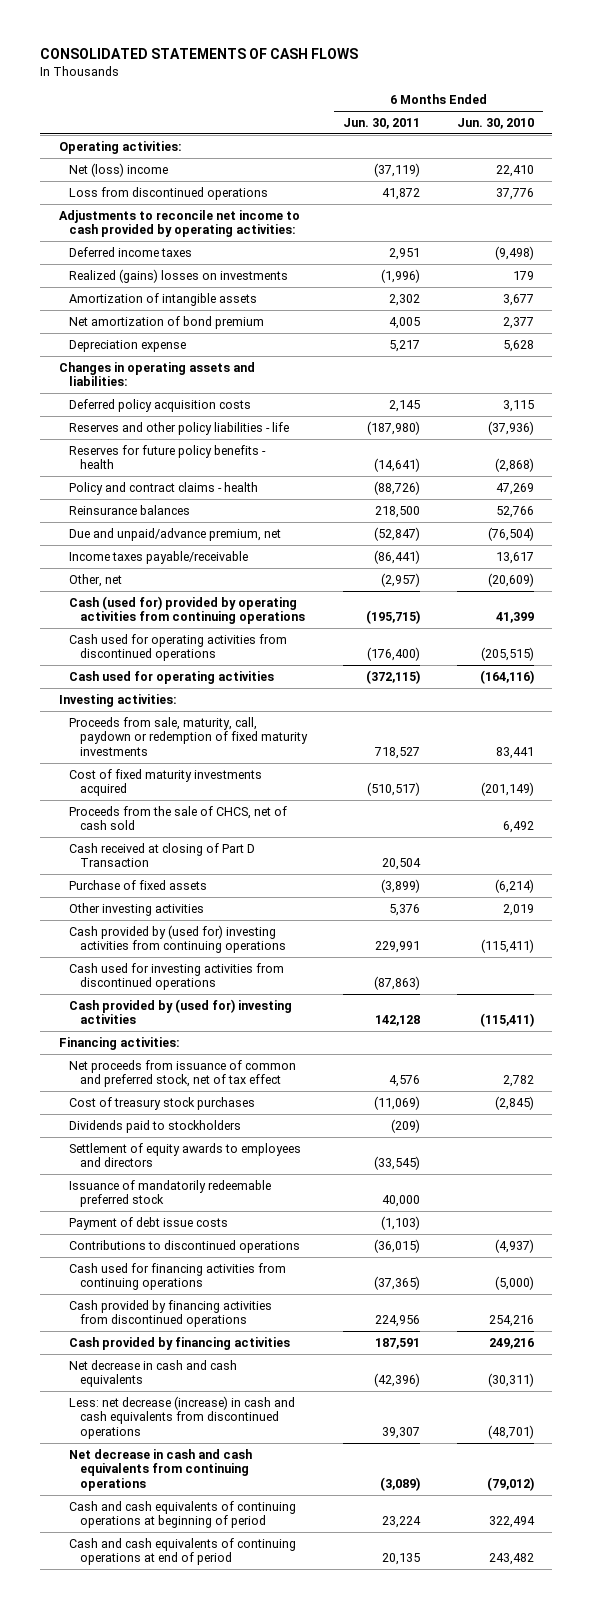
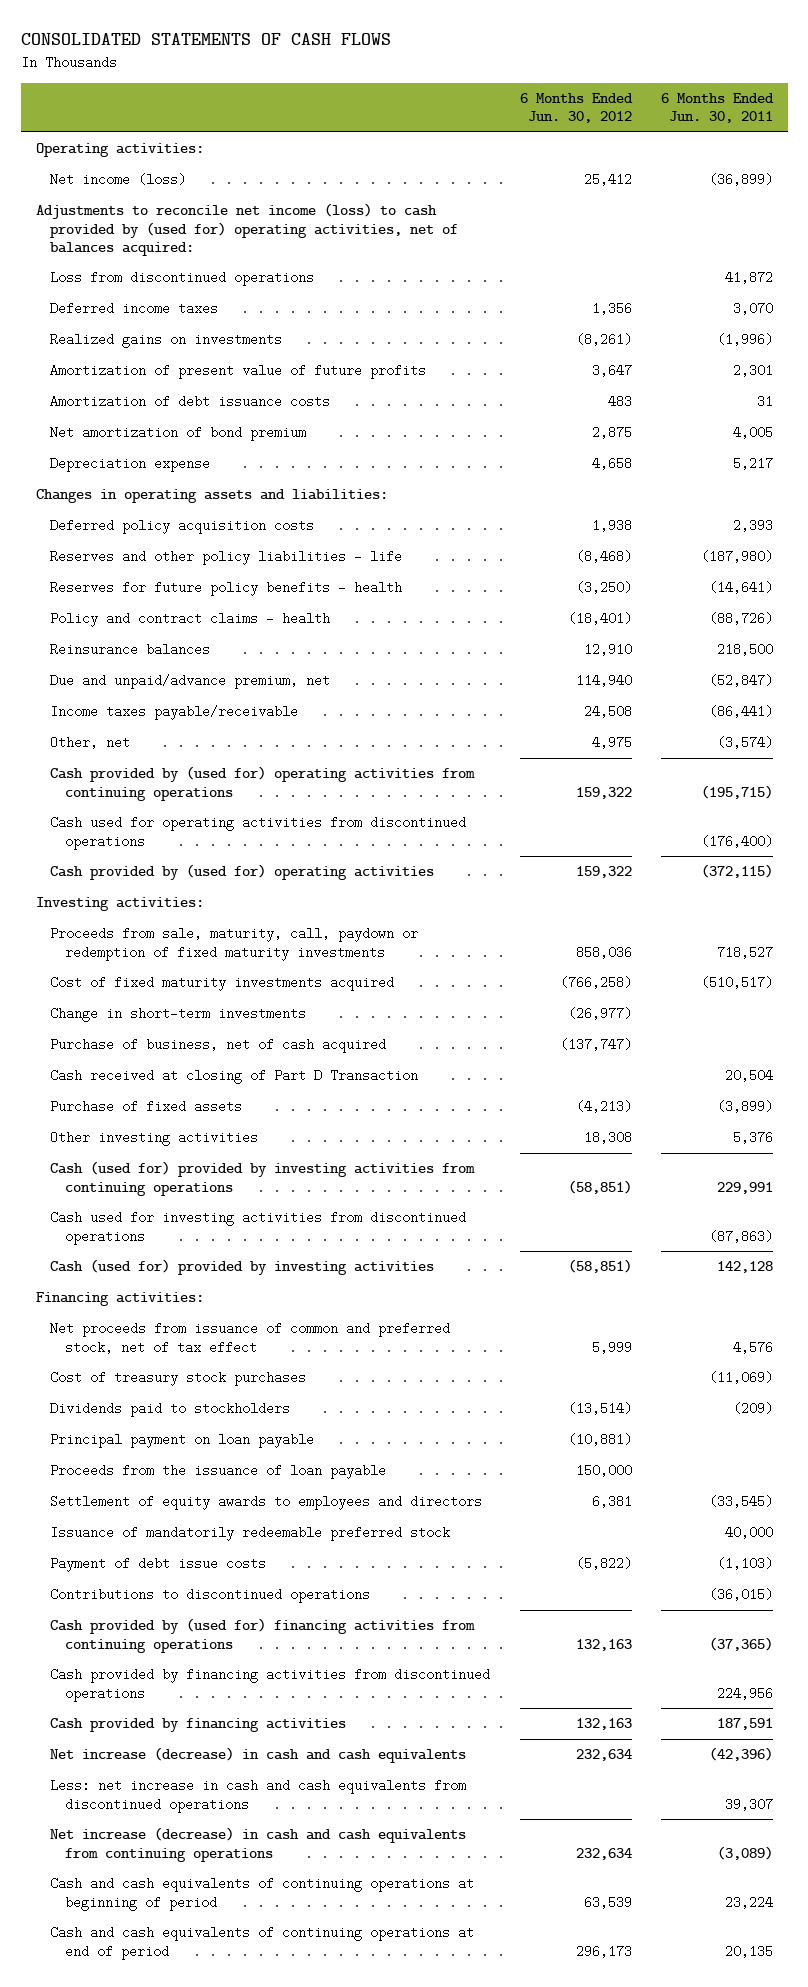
[456,117,534,129] Jun. 30, 2010 -> none
none -> [519,92,633,124] 6 Months Ended Jun. 30, 2012
[69,162,169,177] Net (loss) income -> [50,173,187,187] Net income (loss)
[374,162,421,177] (37,119) -> [708,173,773,187] (36,899)
none -> [35,203,459,257] Adjustments to reconcile net income (loss) to cash provided by (used for) operating activities, net of balances acquired:
[58,209,300,238] Adjustments to reconcile net income to cash provided by operating activities: -> none
[389,247,421,260] 2,951 -> [732,302,773,316] 3,070
[69,268,289,283] Realized (gains) losses on investments -> [50,333,283,349] Realized gains on investments
[69,292,258,306] Amortization of intangible assets -> [50,364,427,380] Amortization of present value of future profits
[389,293,421,306] 2,302 -> [732,364,773,378] 2,301
none -> [50,395,331,409] Amortization of debt issuance costs
[389,399,421,412] 2,145 -> [732,519,773,533] 2,393
[381,572,421,587] (2,957) -> [716,736,773,750] (3,574)
[69,595,305,625] Cash (used for) provided by operating activities from continuing operations -> [50,766,476,801] Cash provided by (used for) operating activities from continuing operations
[69,670,275,684] Cash used for operating activities -> [50,864,435,881] Cash provided by (used for) operating activities
[69,805,288,831] Proceeds from the sale of CHCS, net of cash sold -> none
none -> [50,1007,307,1023] Change in short-term investments
none -> [50,1038,387,1054] Purchase of business, net of cash acquired
[69,924,286,954] Cash provided by (used for) investing activities from continuing operations -> [50,1161,476,1196] Cash (used for) provided by investing activities from continuing operations
[69,998,293,1025] Cash provided by (used for) investing activities -> [50,1259,435,1276] Cash (used for) provided by investing activities
none -> [50,1433,315,1449] Principal payment on loan payable
none -> [50,1464,387,1480] Proceeds from the issuance of loan payable
[69,1262,287,1291] Cash used for financing activities from continuing operations -> [50,1618,476,1653] Cash provided by (used for) financing activities from continuing operations
[69,1359,238,1388] Net decrease in cash and cash equivalents -> [50,1747,467,1764] Net increase (decrease) in cash and cash equivalents
[69,1395,296,1439] Less: net decrease (increase) in cash and cash equivalents from discontinued operations -> [50,1779,467,1813] Less: net increase in cash and cash equivalents from discontinued operations
[69,1448,253,1491] Net decrease in cash and cash equivalents from continuing operations -> [50,1827,467,1862] Net increase (decrease) in cash and cash equivalents from continuing operations

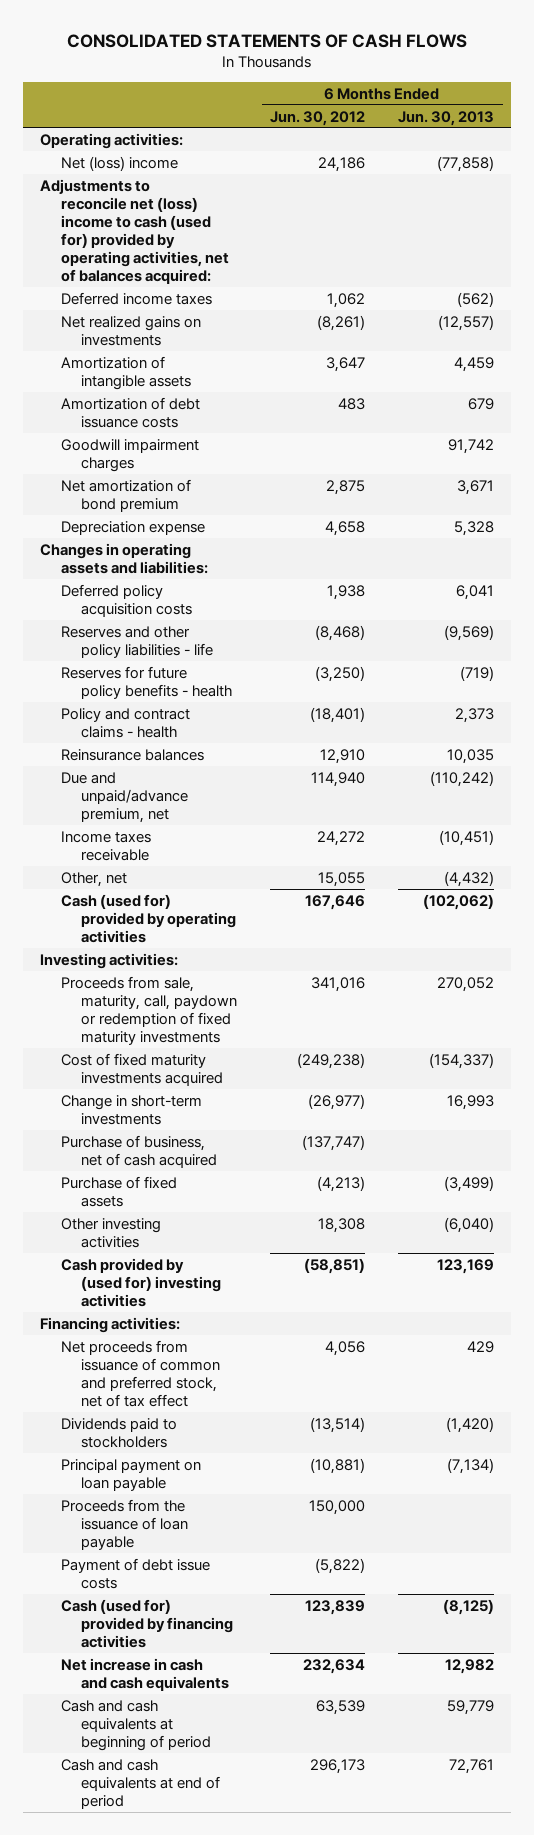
[660,92,774,124] 6 Months Ended Jun. 30, 2011 -> none
none -> [398,110,495,126] Jun. 30, 2013
[50,271,315,287] Loss from discontinued operations -> none
[50,173,187,187] Net income (loss) -> [60,155,178,171] Net (loss) income
[583,173,632,187] 25,412 -> [318,156,366,172] 24,186
[35,203,459,257] Adjustments to reconcile net income (loss) to cash provided by (used for) operating activities, net of balances acquired: -> [39,178,229,284] Adjustments to reconcile net (loss) income to cash (used for) provided by operating activities, net of balances acquired:
[591,302,632,316] 1,356 -> [327,292,366,308] 1,062
[50,333,283,349] Realized gains on investments -> [60,315,201,346] Net realized gains on investments
[50,364,427,380] Amortization of present value of future profits -> [60,355,192,390] Amortization of intangible assets
none -> [60,438,199,472] Goodwill impairment charges
[50,816,467,850] Cash used for operating activities from discontinued operations -> none
[50,864,435,881] Cash provided by (used for) operating activities -> none
[50,705,299,721] Income taxes payable/receivable -> [60,830,151,861] Income taxes receivable
[583,705,632,719] 24,508 -> [317,830,366,846] 24,272
[591,736,632,750] 4,975 -> [318,871,366,887] 15,055
[50,766,476,801] Cash provided by (used for) operating activities from continuing operations -> [60,893,237,943] Cash (used for) provided by operating activities
[575,786,632,799] 159,322 -> [305,894,366,910] 167,646
[575,945,632,959] 858,036 -> [311,976,366,992] 341,016
[559,976,632,990] (766,258) -> [297,1052,366,1069] (249,238)
[50,1069,419,1085] Cash received at closing of Part D Transaction -> none
[50,1211,467,1245] Cash used for investing activities from discontinued operations -> none
[50,1259,435,1276] Cash (used for) provided by investing activities -> none
[50,1161,476,1196] Cash (used for) provided by investing activities from continuing operations -> [60,1257,222,1307] Cash provided by (used for) investing activities
[50,1371,307,1387] Cost of treasury stock purchases -> none
[591,1340,632,1354] 5,999 -> [325,1340,366,1356] 4,056
[50,1495,483,1511] Settlement of equity awards to employees and directors -> none
[50,1526,451,1542] Issuance of mandatorily redeemable preferred stock -> none
[50,1588,371,1604] Contributions to discontinued operations -> none
[50,1668,491,1702] Cash provided by financing activities from discontinued operations -> none
[50,1718,347,1733] Cash provided by financing activities -> none
[50,1747,467,1764] Net increase (decrease) in cash and cash equivalents -> none
[50,1779,467,1813] Less: net increase in cash and cash equivalents from discontinued operations -> none
[50,1618,476,1653] Cash provided by (used for) financing activities from continuing operations -> [60,1598,234,1648] Cash (used for) provided by financing activities
[575,1638,632,1651] 132,163 -> [305,1599,366,1615] 123,839
[50,1827,467,1862] Net increase (decrease) in cash and cash equivalents from continuing operations -> [60,1657,230,1691] Net increase in cash and cash equivalents
[50,1877,475,1911] Cash and cash equivalents of continuing operations at beginning of period -> [60,1699,212,1751] Cash and cash equivalents at beginning of period
[50,1926,475,1960] Cash and cash equivalents of continuing operations at end of period -> [60,1758,221,1809] Cash and cash equivalents at end of period

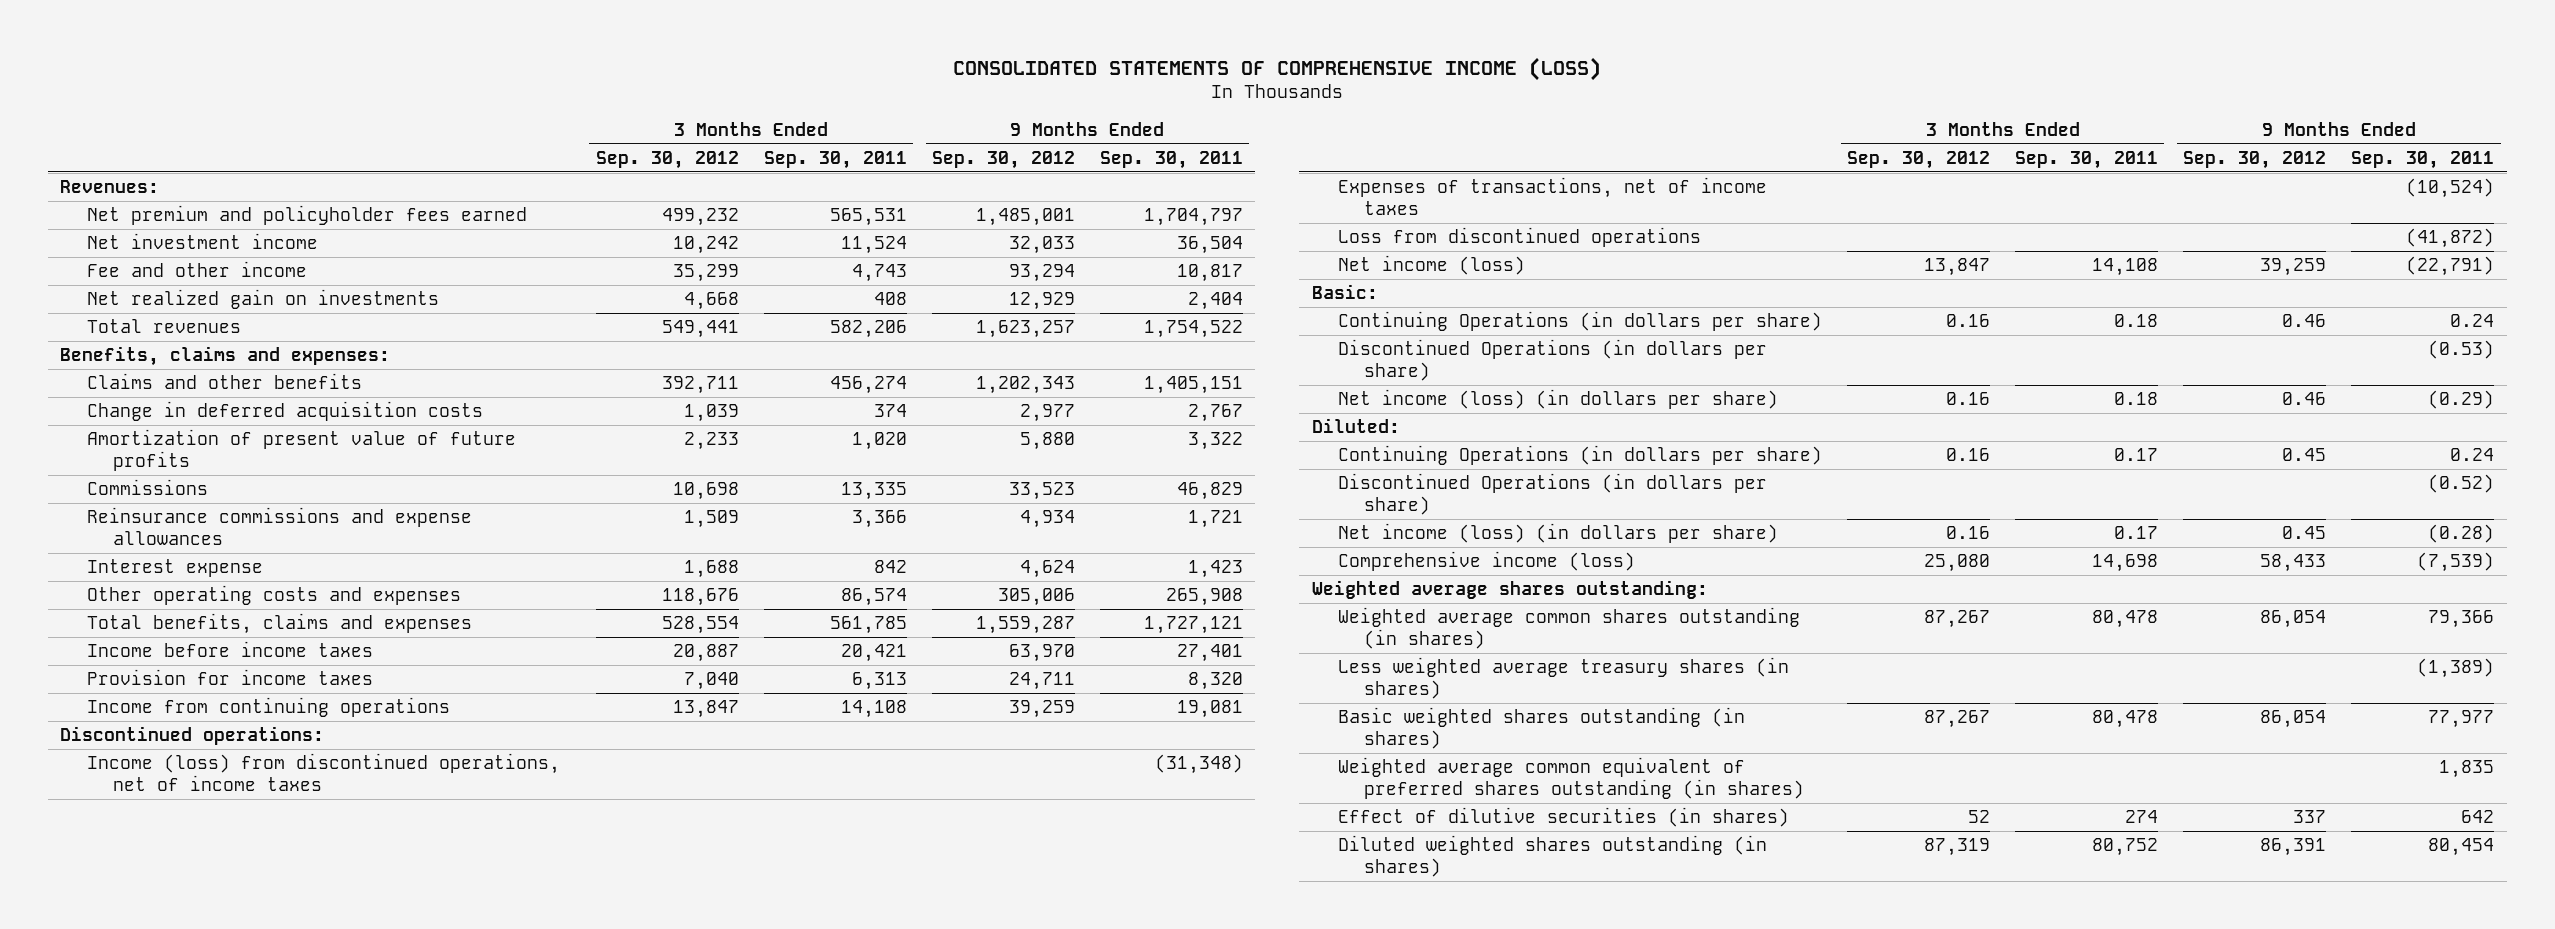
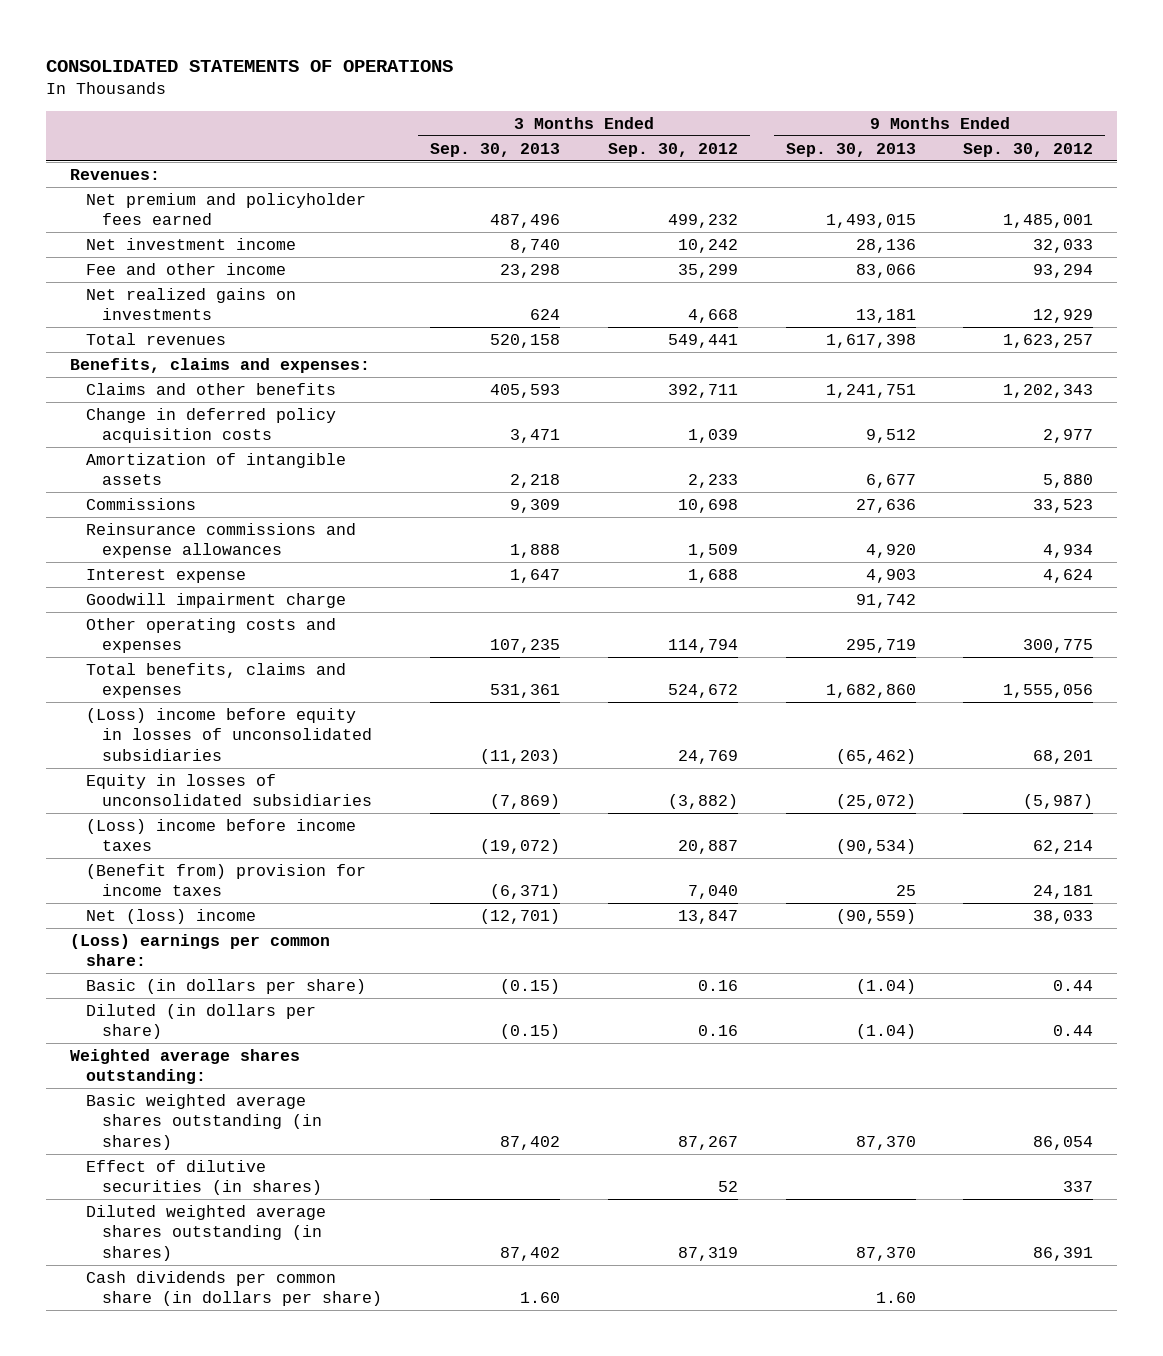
[953,56,1602,81] CONSOLIDATED STATEMENTS OF COMPREHENSIVE INCOME (LOSS) -> [45,59,453,72] CONSOLIDATED STATEMENTS OF OPERATIONS
[763,151,907,170] Sep. 30, 2011 -> none
[1099,151,1243,170] Sep. 30, 2011 -> none
none -> [429,142,560,157] Sep. 30, 2013
none -> [785,142,916,157] Sep. 30, 2013
[86,289,439,310] Net realized gain on investments -> [85,287,296,321] Net realized gains on investments
[86,401,483,422] Change in deferred acquisition costs -> [85,407,336,444] Change in deferred policy acquisition costs
[86,429,516,471] Amortization of present value of future profits -> [85,452,346,486] Amortization of intangible assets
[86,697,450,718] Income from continuing operations -> none
[60,726,325,746] Discontinued operations: -> none
[86,753,560,791] Income (loss) from discontinued operations, net of income taxes -> none
[1337,177,1767,215] Expenses of transactions, net of income taxes -> none
[1337,227,1701,248] Loss from discontinued operations -> none
[1311,284,1378,300] Basic: -> none
[1337,311,1822,332] Continuing Operations (in dollars per share) -> none
[1337,339,1767,381] Discontinued Operations (in dollars per share) -> none
[1311,418,1400,434] Diluted: -> none
[1337,445,1822,466] Continuing Operations (in dollars per share) -> none
[1337,473,1767,515] Discontinued Operations (in dollars per share) -> none
[1337,551,1635,572] Comprehensive income (loss) -> none
none -> [85,592,346,608] Goodwill impairment charge
[661,588,739,607] 118,676 -> [667,639,738,654] 114,794
[997,588,1075,607] 305,006 -> [1023,639,1094,654] 300,775
[661,616,739,635] 528,554 -> [667,684,738,699] 524,672
[975,616,1075,635] 1,559,287 -> [1003,684,1094,699] 1,555,056
[86,641,373,658] Income before income taxes -> [85,707,373,761] (Loss) income before equity in losses of unconsolidated subsidiaries
[672,644,739,663] 20,887 -> [677,749,738,764] 24,769
[1008,644,1075,663] 63,970 -> [1033,749,1094,764] 68,201
none -> [85,773,373,807] Equity in losses of unconsolidated subsidiaries
none -> [85,818,356,852] (Loss) income before income taxes
[86,669,373,686] Provision for income taxes -> [85,863,366,897] (Benefit from) provision for income taxes
[1008,672,1075,691] 24,711 -> [1033,885,1094,900] 24,181
[1337,255,1525,276] Net income (loss) -> [85,908,256,924] Net (loss) income
[2260,258,2327,277] 39,259 -> [1033,909,1094,924] 38,033
none -> [69,933,330,967] (Loss) earnings per common share:
[1337,389,1778,410] Net income (loss) (in dollars per share) -> [85,978,366,994] Basic (in dollars per share)
[2282,392,2327,406] 0.46 -> [1053,979,1094,991] 0.44
[1337,523,1778,544] Net income (loss) (in dollars per share) -> [85,1003,316,1040] Diluted (in dollars per share)
[2282,526,2327,540] 0.45 -> [1053,1025,1094,1037] 0.44
[1337,607,1800,649] Weighted average common shares outstanding (in shares) -> none
[1337,657,1789,699] Less weighted average treasury shares (in shares) -> none
[1337,757,1805,799] Weighted average common equivalent of preferred shares outstanding (in shares) -> none
[1337,707,1745,749] Basic weighted shares outstanding (in shares) -> [85,1093,323,1150] Basic weighted average shares outstanding (in shares)
[1337,835,1767,877] Diluted weighted shares outstanding (in shares) -> [85,1204,326,1261] Diluted weighted average shares outstanding (in shares)
none -> [85,1270,383,1307] Cash dividends per common share (in dollars per share)

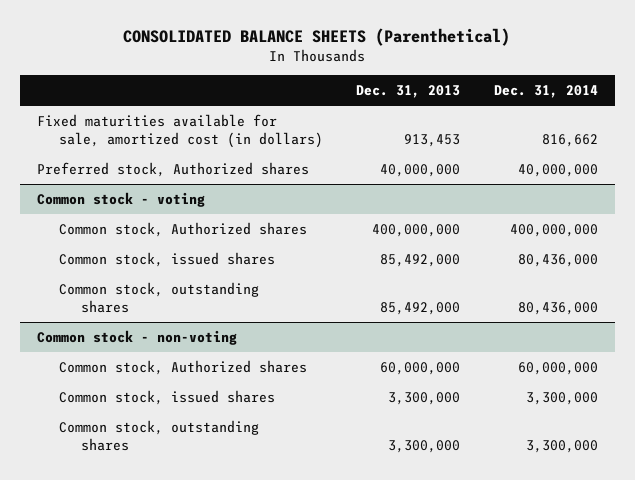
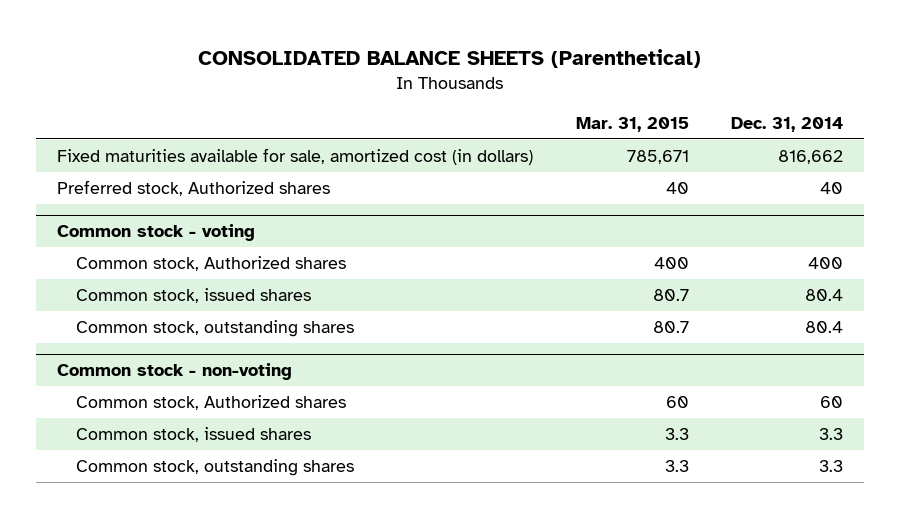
[356,85,461,99] Dec. 31, 2013 -> none
none -> [575,117,689,133] Mar. 31, 2015
[517,163,598,177] 40,000,000 -> [819,181,843,194] 40
[509,223,598,237] 400,000,000 -> [807,256,843,269] 400
[517,253,598,267] 80,436,000 -> [804,288,843,301] 80.4
[517,302,598,316] 80,436,000 -> [804,320,843,333] 80.4
[517,361,598,375] 60,000,000 -> [819,395,843,408] 60
[525,391,598,405] 3,300,000 -> [818,427,843,440] 3.3
[525,440,598,454] 3,300,000 -> [818,459,843,472] 3.3

